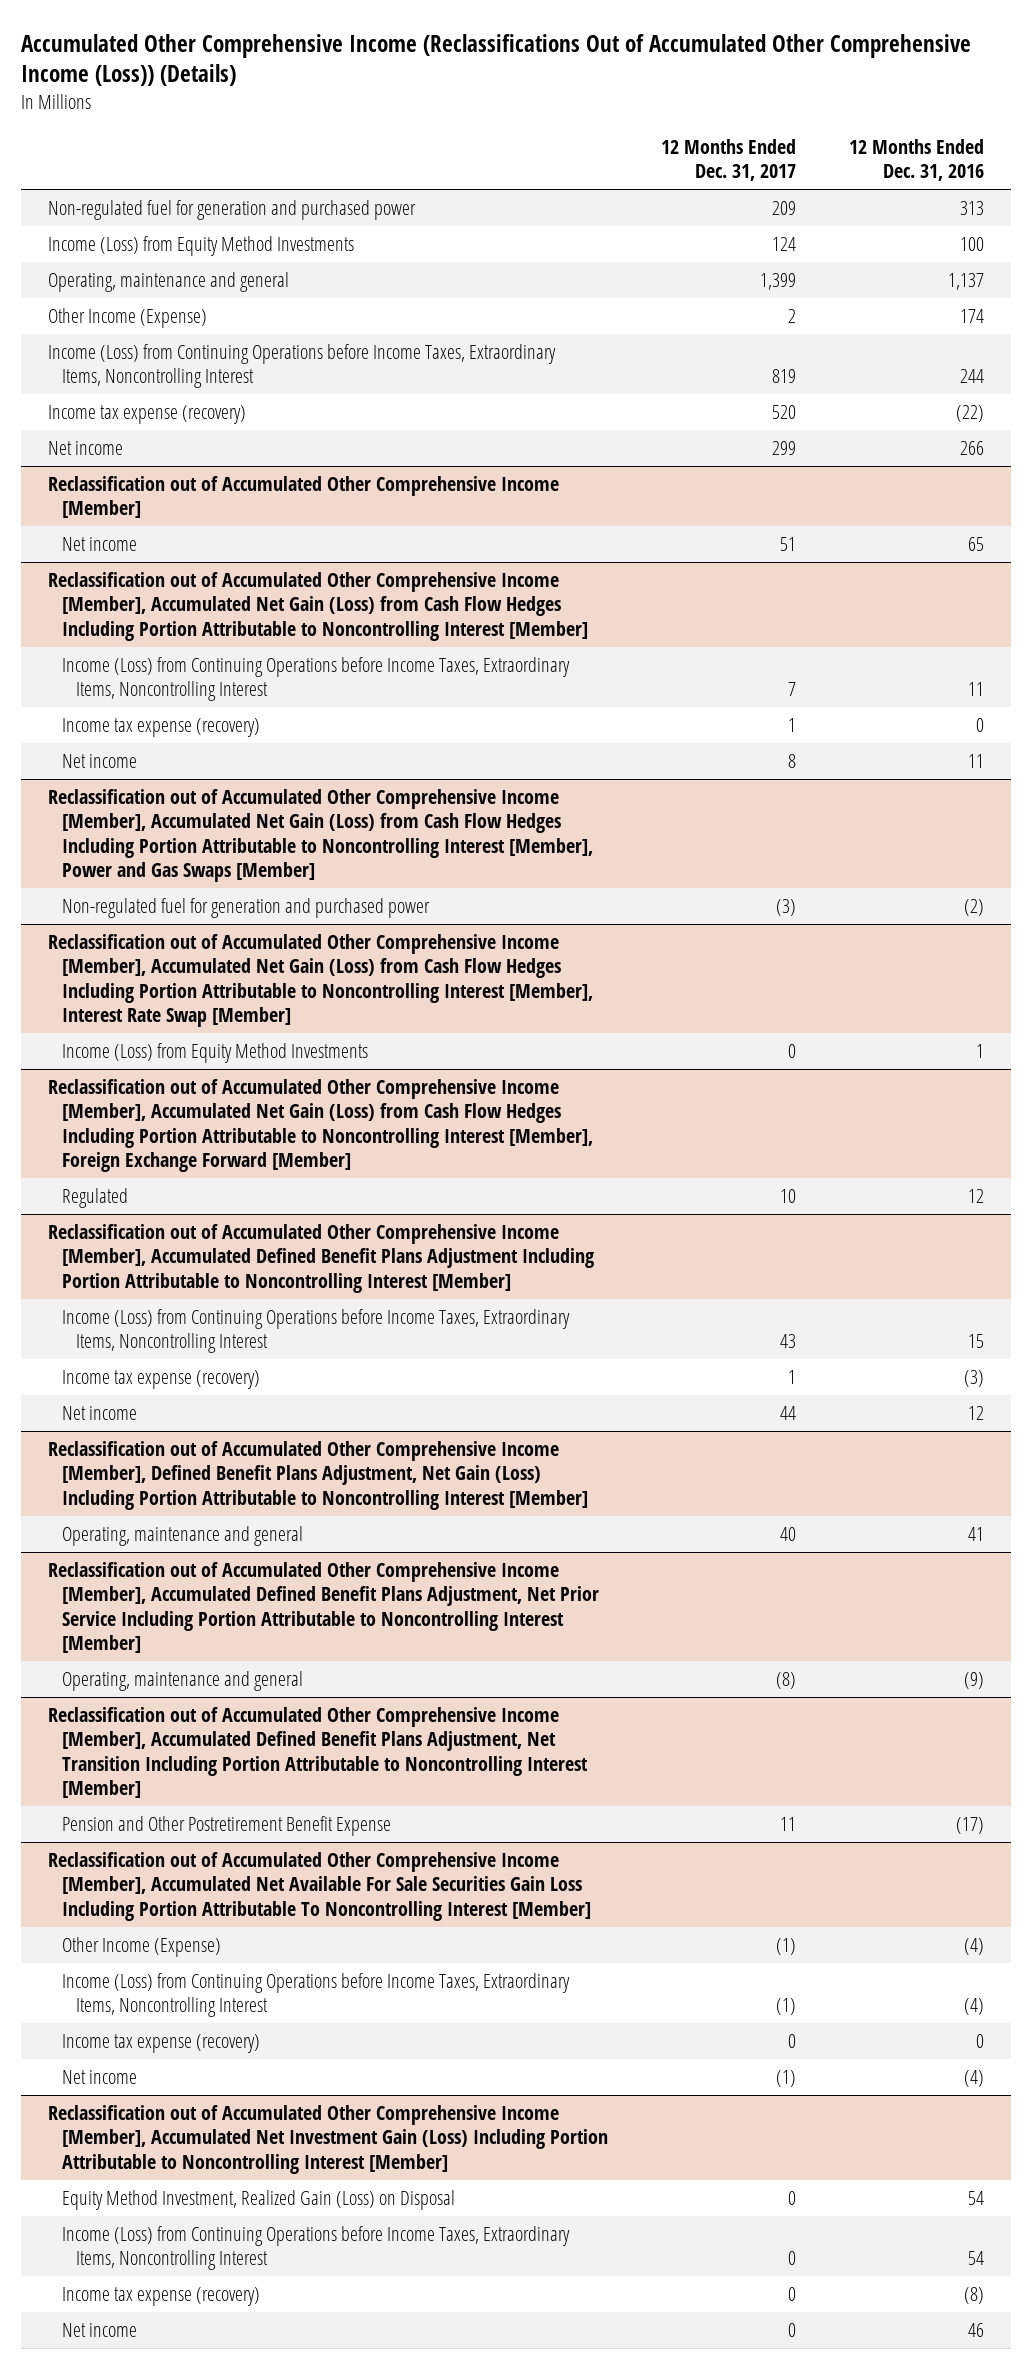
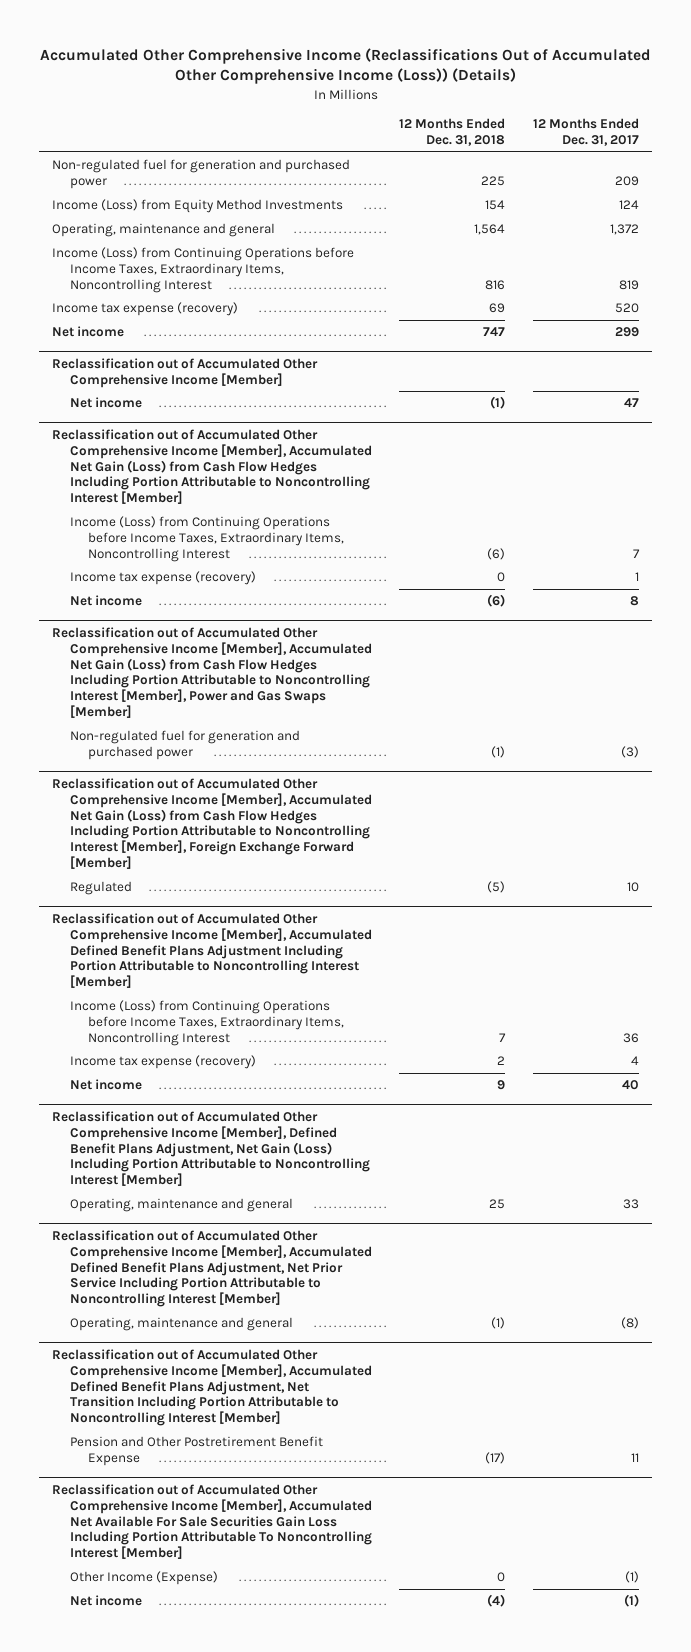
[849,138,985,182] 12 Months Ended Dec. 31, 2016 -> none
none -> [399,118,506,146] 12 Months Ended Dec. 31, 2018
[47,308,207,329] Other Income (Expense) -> none
[760,273,797,291] 1,399 -> [609,224,639,236] 1,372
[780,537,797,552] 51 -> [623,398,639,408] 47
[47,934,594,1028] Reclassification out of Accumulated Other Comprehensive Income [Member], Accumulated Net Gain (Loss) from Cash Flow Hedges Including Portion Attributable to Noncontrolling Interest [Member], Interest Rate Swap [Member] -> none
[62,1043,369,1064] Income (Loss) from Equity Method Investments -> none
[780,1334,797,1349] 43 -> [622,1032,639,1043] 36
[788,1370,797,1385] 1 -> [630,1056,639,1066] 4
[780,1406,797,1421] 44 -> [621,1080,639,1091] 40
[780,1527,797,1542] 40 -> [622,1199,639,1210] 33
[62,1973,571,2018] Income (Loss) from Continuing Operations before Income Taxes, Extraordinary Items, Noncontrolling Interest -> none
[62,2034,261,2054] Income tax expense (recovery) -> none
[47,2105,609,2174] Reclassification out of Accumulated Other Comprehensive Income [Member], Accumulated Net Investment Gain (Loss) Including Portion Attributable to Noncontrolling Interest [Member] -> none
[62,2190,456,2211] Equity Method Investment, Realized Gain (Loss) on Disposal -> none
[62,2226,571,2271] Income (Loss) from Continuing Operations before Income Taxes, Extraordinary Items, Noncontrolling Interest -> none
[62,2287,261,2307] Income tax expense (recovery) -> none
[62,2323,138,2338] Net income -> none

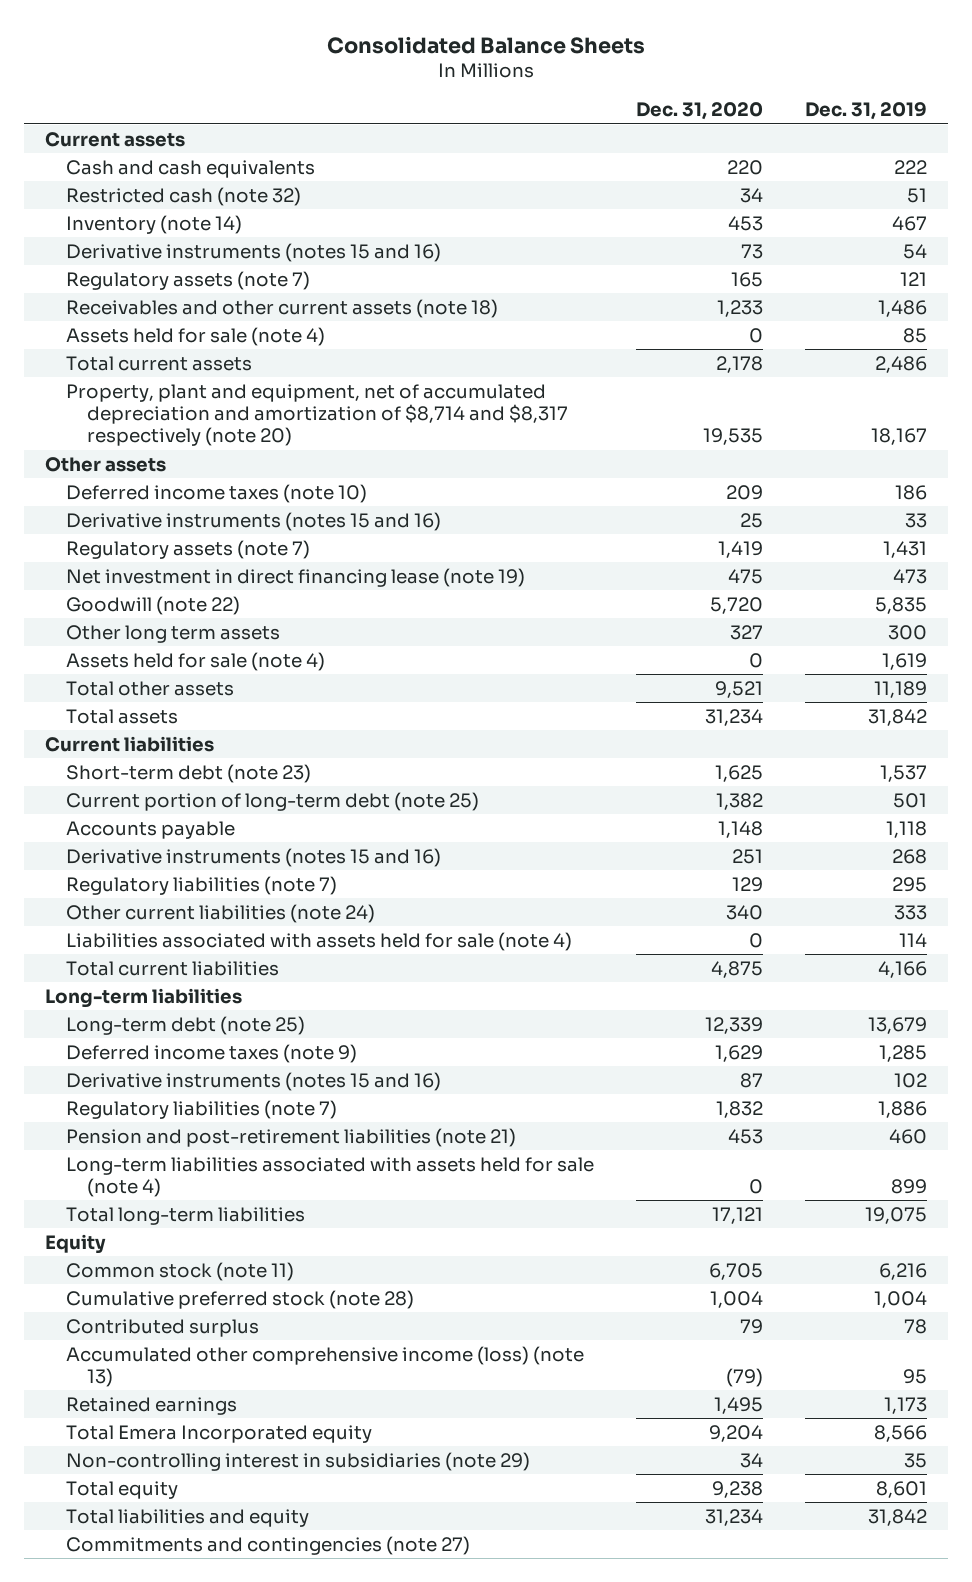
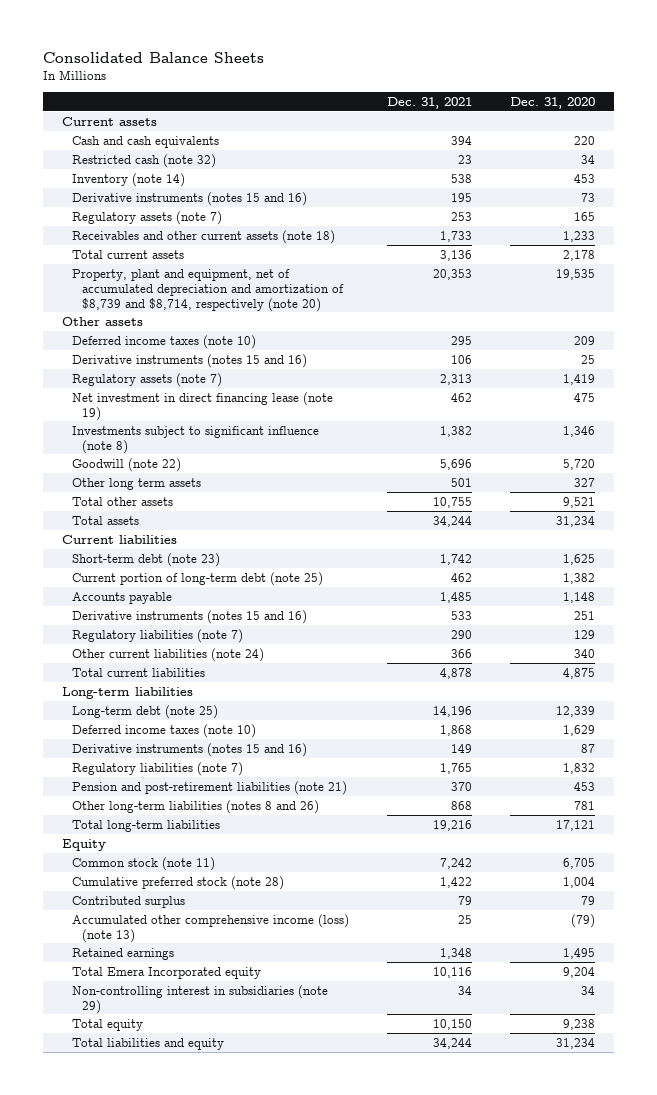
[804,102,927,121] Dec. 31, 2019 -> none
none -> [387,97,473,110] Dec. 31, 2021
[66,326,326,346] Assets held for sale (note 4) -> none
[66,383,568,447] Property, plant and equipment, net of accumulated depreciation and amortization of $8,714 and $8,317 respectively (note 20) -> [72,268,345,312] Property, plant and equipment, net of accumulated depreciation and amortization of $8,739 and $8,714, respectively (note 20)
none -> [72,425,320,454] Investments subject to significant influence (note 8)
[66,651,326,671] Assets held for sale (note 4) -> none
[66,931,573,951] Liabilities associated with assets held for sale (note 4) -> none
[66,1043,358,1063] Deferred income taxes (note 9) -> [72,723,257,738] Deferred income taxes (note 10)
[66,1156,595,1197] Long-term liabilities associated with assets held for sale (note 4) -> none
none -> [72,799,320,814] Other long-term liabilities (notes 8 and 26)
[66,1535,471,1555] Commitments and contingencies (note 27) -> none

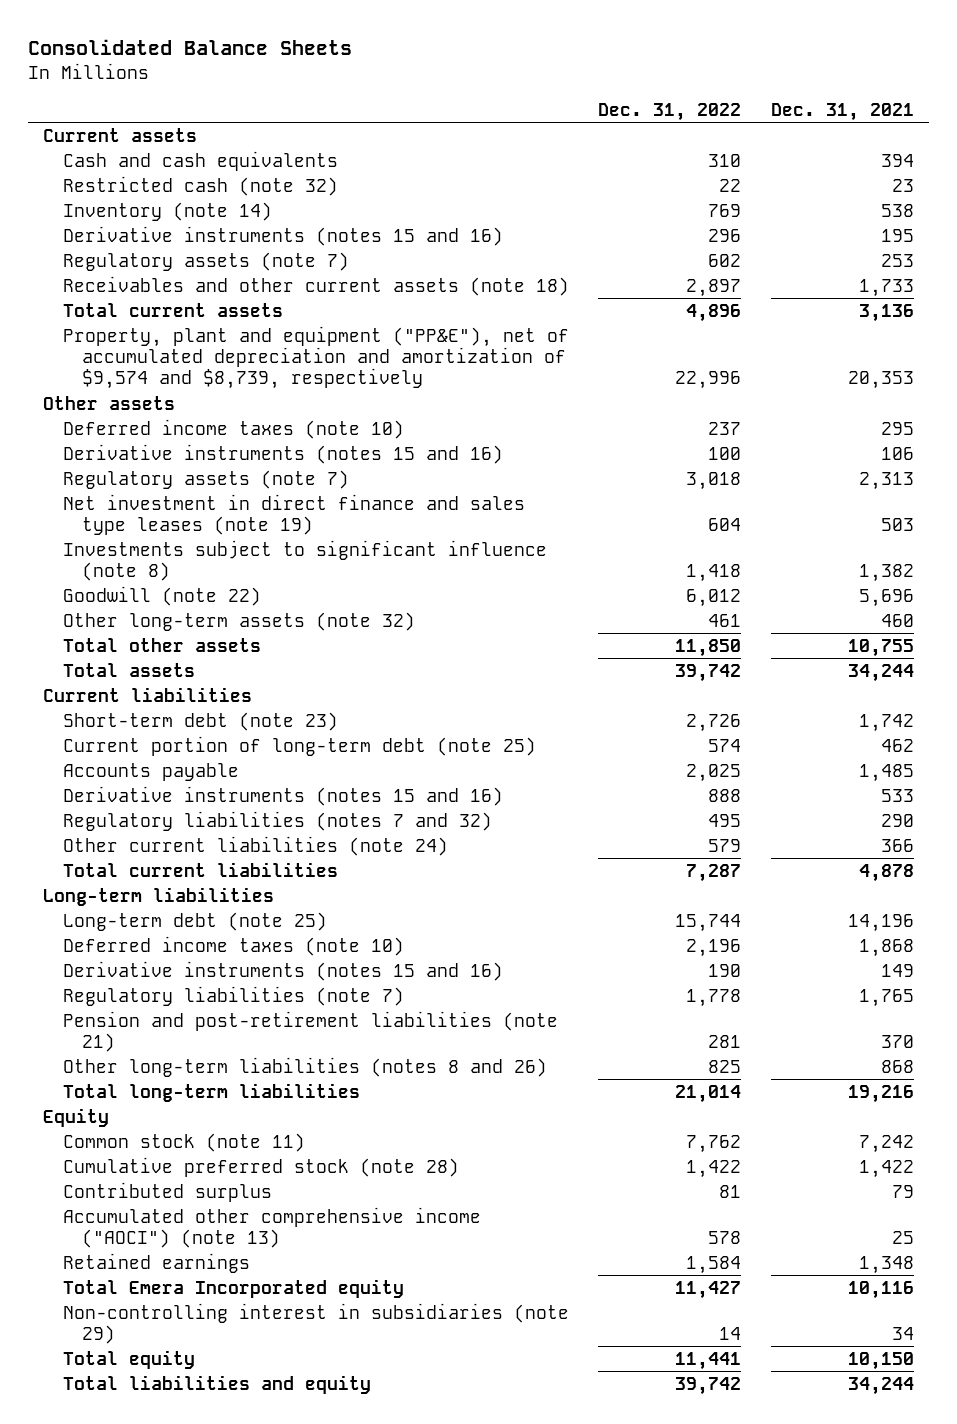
[510,97,596,110] Dec. 31, 2020 -> none
none -> [598,102,742,121] Dec. 31, 2022
[72,268,345,312] Property, plant and equipment, net of accumulated depreciation and amortization of $8,739 and $8,714, respectively (note 20) -> [62,325,569,390] Property, plant and equipment ("PP&E"), net of accumulated depreciation and amortization of $9,574 and $8,739, respectively
[72,391,334,421] Net investment in direct financing lease (note 19) -> [62,493,525,535] Net investment in direct finance and sales type leases (note 19)
[451,392,473,402] 462 -> [881,517,915,531] 503
[72,477,202,490] Other long term assets -> [62,611,415,631] Other long-term assets (note 32)
[451,477,473,487] 501 -> [881,613,915,627] 460
[72,628,244,643] Regulatory liabilities (note 7) -> [62,810,492,831] Regulatory liabilities (notes 7 and 32)
[72,913,350,943] Accumulated other comprehensive income (loss) (note 13) -> [62,1206,481,1248] Accumulated other comprehensive income ("AOCI") (note 13)

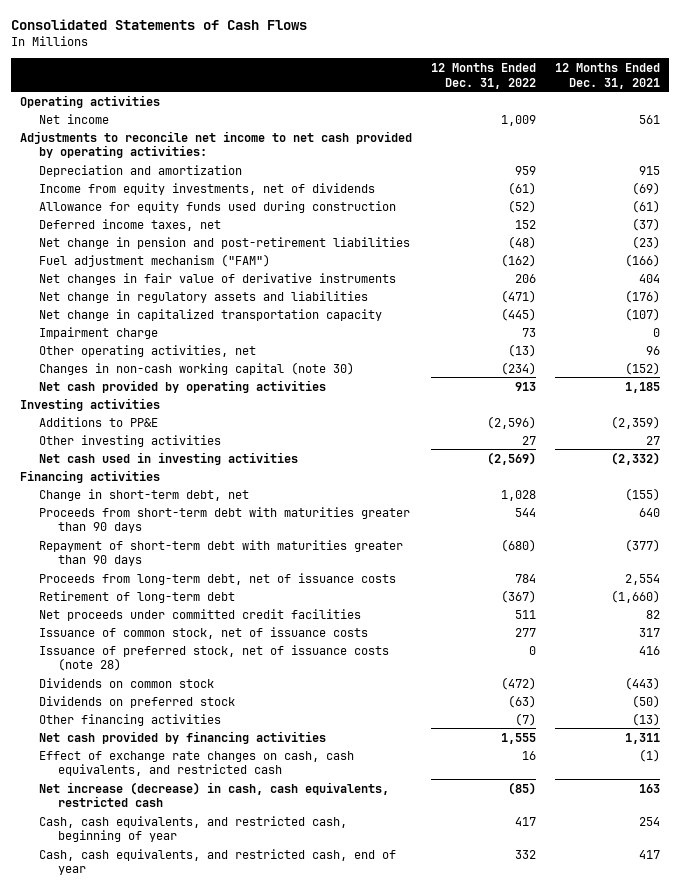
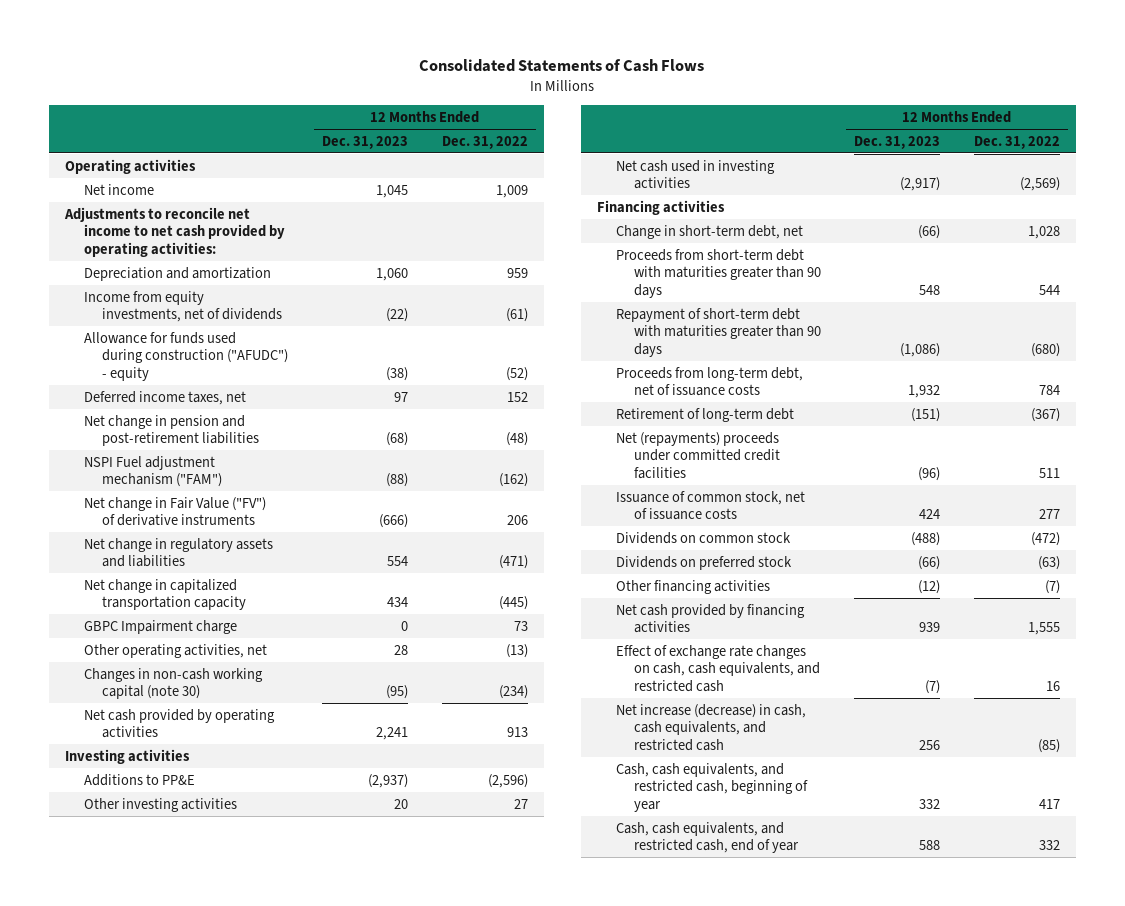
[554,62,660,89] 12 Months Ended Dec. 31, 2021 -> none
none -> [322,135,409,149] Dec. 31, 2023
[39,200,397,213] Allowance for equity funds used during construction -> [83,331,289,381] Allowance for funds used during construction ("AFUDC") - equity
[39,253,271,267] Fuel adjustment mechanism ("FAM") -> [83,455,223,488] NSPI Fuel adjustment mechanism ("FAM")
[39,272,397,285] Net changes in fair value of derivative instruments -> [83,496,266,527] Net change in Fair Value ("FV") of derivative instruments
[39,326,159,339] Impairment charge -> [83,619,237,634] GBPC Impairment charge
[39,608,362,621] Net proceeds under committed credit facilities -> [615,431,780,479] Net (repayments) proceeds under committed credit facilities
[39,644,390,672] Issuance of preferred stock, net of issuance costs (note 28) -> none
[39,781,390,808] Net increase (decrease) in cash, cash equivalents, restricted cash -> [615,703,806,751] Net increase (decrease) in cash, cash equivalents, and restricted cash

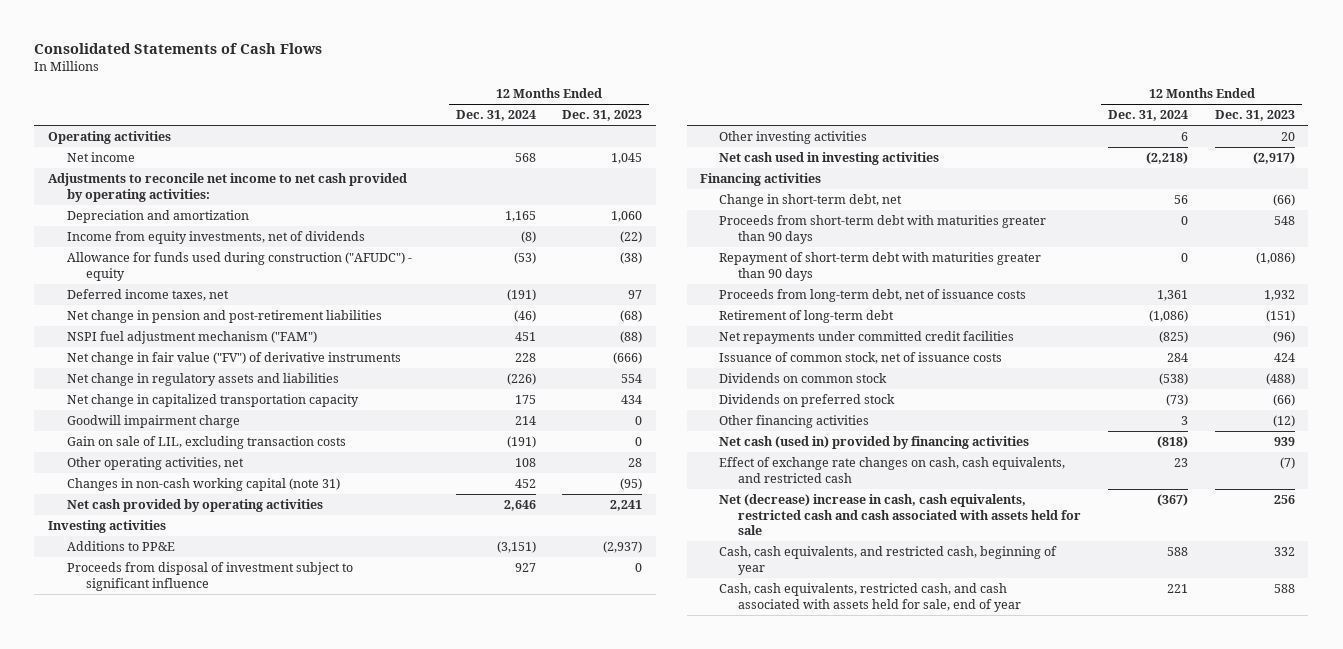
[441,135,528,149] Dec. 31, 2022 -> none
none -> [455,110,536,122] Dec. 31, 2024
[83,455,223,488] NSPI Fuel adjustment mechanism ("FAM") -> [66,330,317,344] NSPI fuel adjustment mechanism ("FAM")
[83,496,266,527] Net change in Fair Value ("FV") of derivative instruments -> [66,351,401,365] Net change in fair value ("FV") of derivative instruments
[83,619,237,634] GBPC Impairment charge -> [66,414,240,428] Goodwill impairment charge
none -> [66,435,346,449] Gain on sale of LIL, excluding transaction costs
[83,667,263,700] Changes in non-cash working capital (note 30) -> [66,477,340,491] Changes in non-cash working capital (note 31)
none -> [66,561,353,591] Proceeds from disposal of investment subject to significant influence
[615,431,780,479] Net (repayments) proceeds under committed credit facilities -> [719,330,1015,344] Net repayments under committed credit facilities
[615,603,805,634] Net cash provided by financing activities -> [719,435,1030,449] Net cash (used in) provided by financing activities
[615,703,806,751] Net increase (decrease) in cash, cash equivalents, and restricted cash -> [719,493,1082,536] Net (decrease) increase in cash, cash equivalents, restricted cash and cash associated with assets held for sale
[615,821,799,854] Cash, cash equivalents, and restricted cash, end of year -> [719,582,1022,612] Cash, cash equivalents, restricted cash, and cash associated with assets held for sale, end of year

